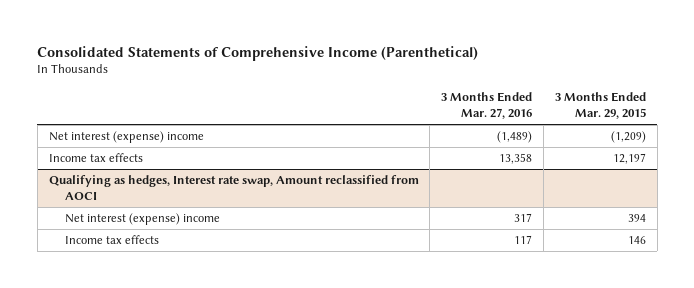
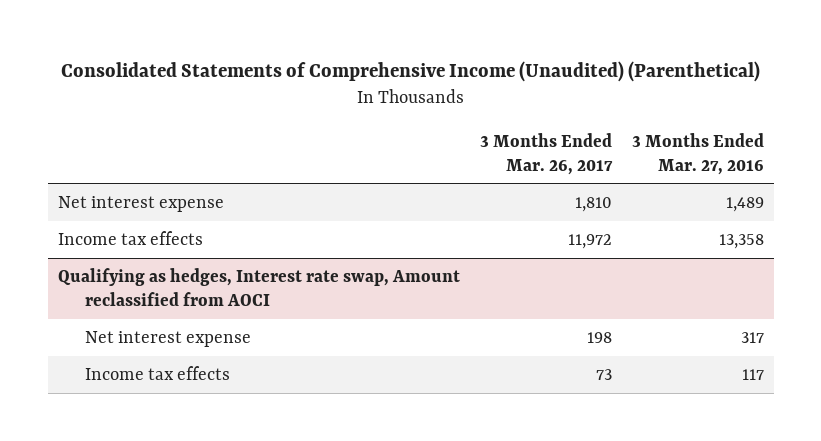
[37,45,479,61] Consolidated Statements of Comprehensive Income (Parenthetical) -> [60,61,760,83] Consolidated Statements of Comprehensive Income (Unaudited) (Parenthetical)
[554,92,646,120] 3 Months Ended Mar. 29, 2015 -> none
none -> [479,132,613,175] 3 Months Ended Mar. 26, 2017
[48,131,204,144] Net interest (expense) income -> [57,195,224,212] Net interest expense
[497,131,533,144] (1,489) -> [725,196,764,212] 1,489
[64,213,220,226] Net interest (expense) income -> [85,330,252,347] Net interest expense

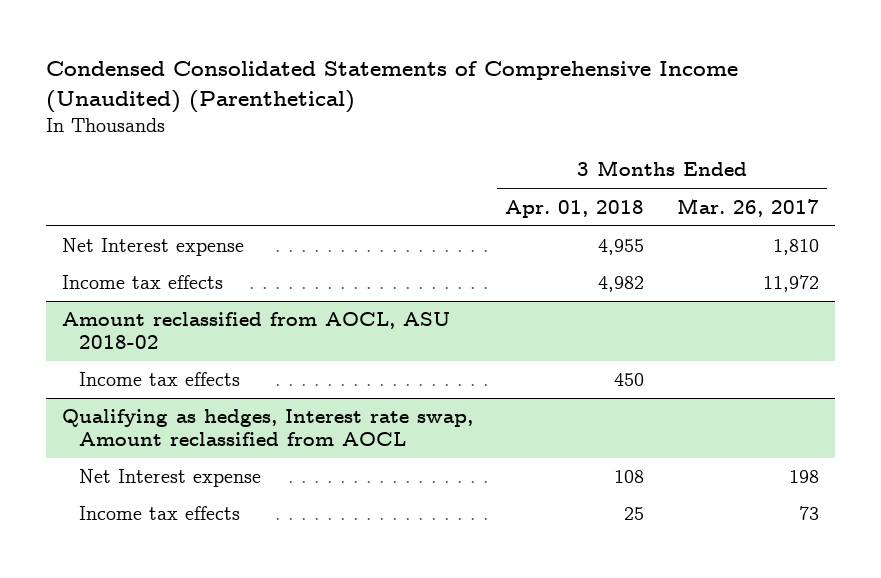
[60,61,760,83] Consolidated Statements of Comprehensive Income (Unaudited) (Parenthetical) -> [45,60,738,113] Condensed Consolidated Statements of Comprehensive Income (Unaudited) (Parenthetical)
[631,132,764,175] 3 Months Ended Mar. 27, 2016 -> none
none -> [505,199,645,218] Apr. 01, 2018
[57,195,224,212] Net interest expense -> [61,238,244,257] Net Interest expense
none -> [61,312,450,349] Amount reclassified from AOCL, ASU 2018-02
none -> [79,372,241,387] Income tax effects
[57,267,460,306] Qualifying as hedges, Interest rate swap, Amount reclassified from AOCI -> [61,409,473,446] Qualifying as hedges, Interest rate swap, Amount reclassified from AOCL
[85,330,252,347] Net interest expense -> [79,469,262,488] Net Interest expense

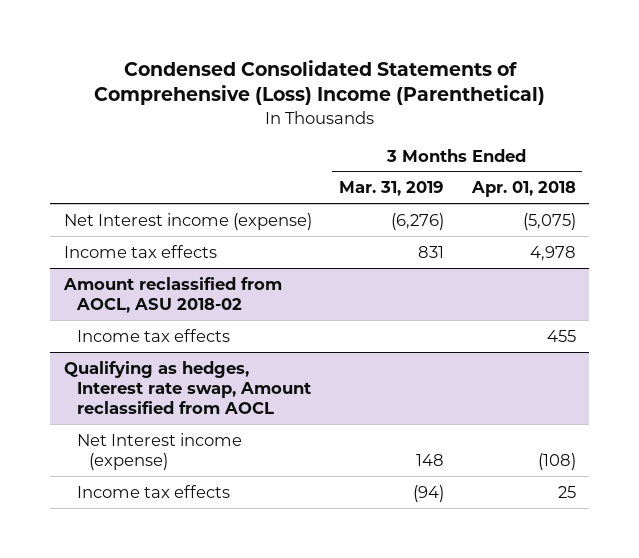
[45,60,738,113] Condensed Consolidated Statements of Comprehensive Income (Unaudited) (Parenthetical) -> [93,59,545,106] Condensed Consolidated Statements of Comprehensive (Loss) Income (Parenthetical)
[676,197,819,217] Mar. 26, 2017 -> none
none -> [339,181,445,197] Mar. 31, 2019
[61,238,244,257] Net Interest expense -> [63,212,312,230] Net Interest income (expense)
[598,239,645,256] 4,955 -> [522,212,576,230] (5,075)
[598,276,645,293] 4,982 -> [529,245,576,261] 4,978
[614,373,645,387] 450 -> [546,329,576,342] 455
[79,469,262,488] Net Interest expense -> [76,432,242,470] Net Interest income (expense)
[614,470,645,484] 108 -> [537,452,576,470] (108)

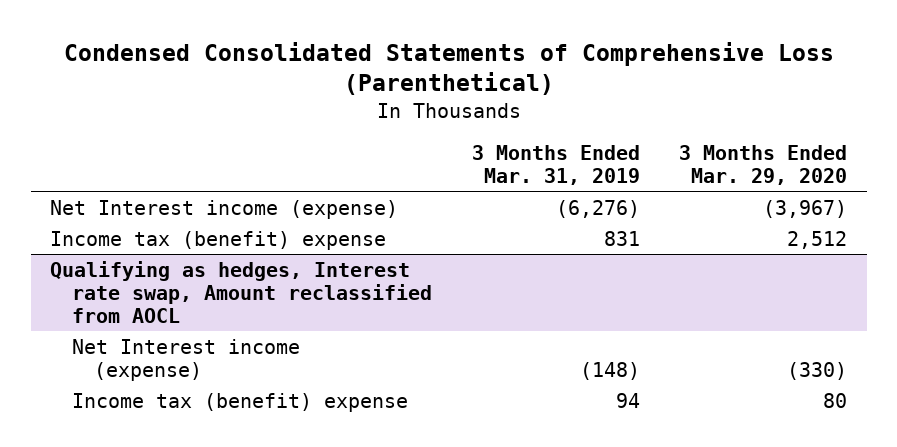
[93,59,545,106] Condensed Consolidated Statements of Comprehensive (Loss) Income (Parenthetical) -> [63,41,834,96] Condensed Consolidated Statements of Comprehensive Loss (Parenthetical)
[470,181,576,198] Apr. 01, 2018 -> none
none -> [679,144,848,186] 3 Months Ended Mar. 29, 2020
[62,276,282,313] Amount reclassified from AOCL, ASU 2018-02 -> none
[76,328,230,342] Income tax effects -> none
[63,244,217,258] Income tax effects -> [50,230,387,250] Income tax (benefit) expense
[416,453,445,466] 148 -> [579,361,640,380] (148)
[76,484,230,498] Income tax effects -> [72,392,409,412] Income tax (benefit) expense
[413,484,445,502] (94) -> [615,392,640,408] 94

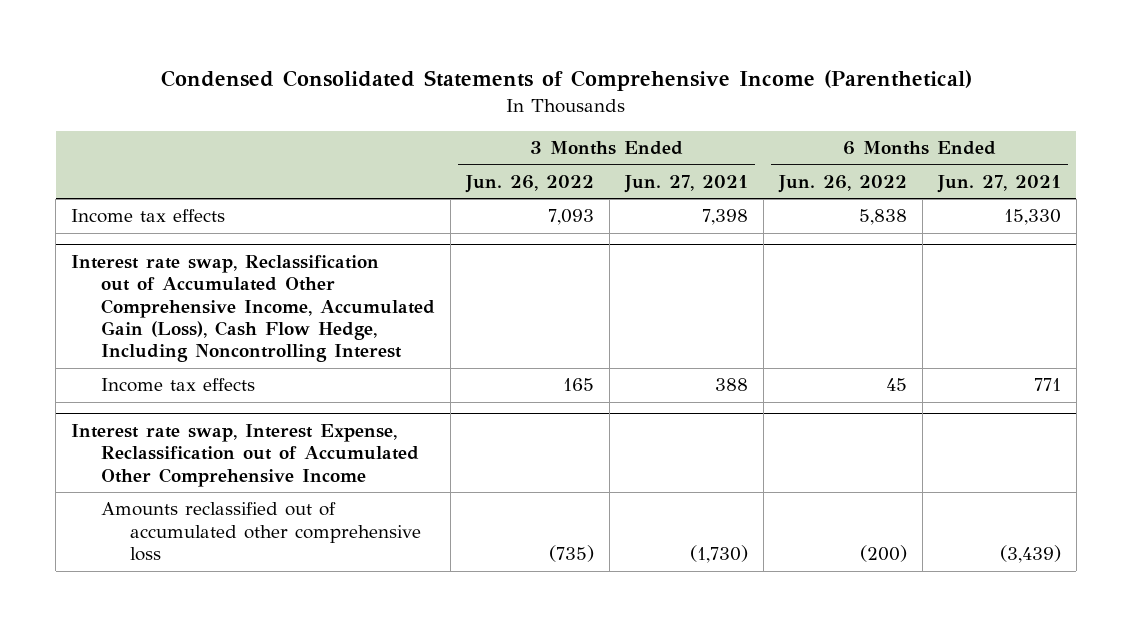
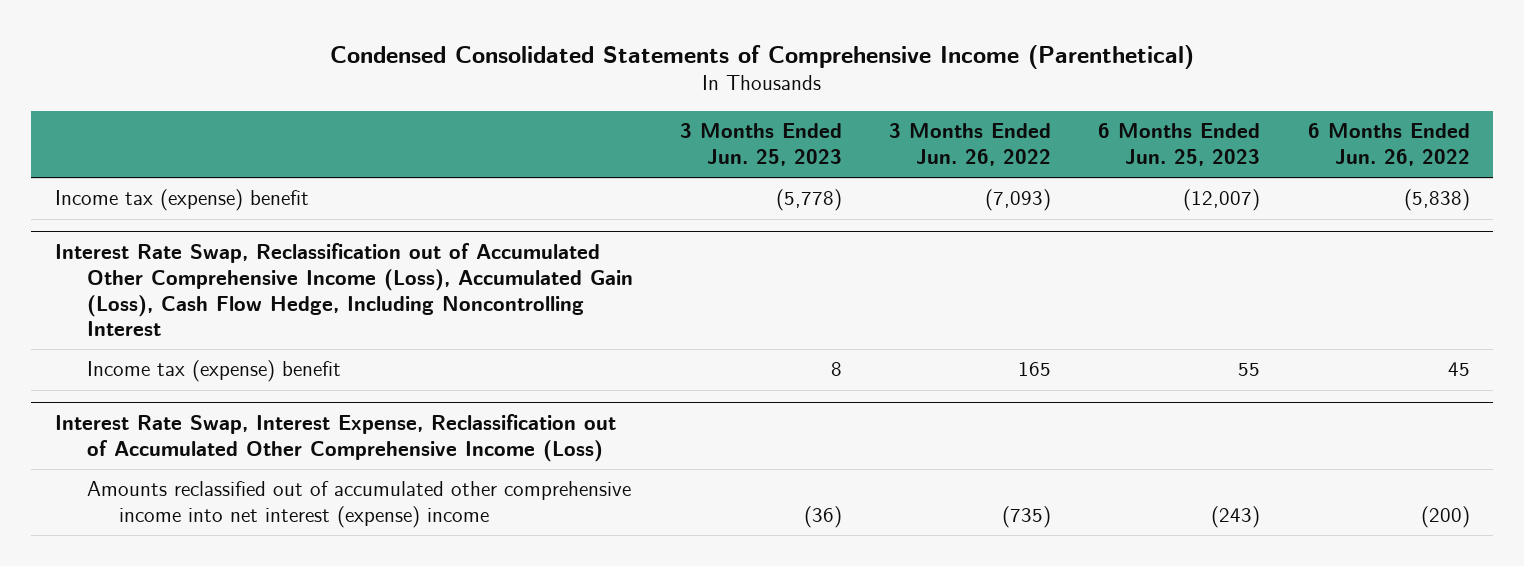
[623,174,748,193] Jun. 27, 2021 -> none
[936,174,1061,193] Jun. 27, 2021 -> none
none -> [679,123,842,166] 3 Months Ended Jun. 25, 2023
none -> [1098,123,1261,166] 6 Months Ended Jun. 25, 2023
[71,209,226,224] Income tax effects -> [54,189,309,212] Income tax (expense) benefit
[547,209,594,226] 7,093 -> [985,189,1052,212] (7,093)
[858,209,907,226] 5,838 -> [1403,189,1470,212] (5,838)
[71,254,435,363] Interest rate swap, Reclassification out of Accumulated Other Comprehensive Income, Accumulated Gain (Loss), Cash Flow Hedge, Including Noncontrolling Interest -> [54,243,633,337] Interest Rate Swap, Reclassification out of Accumulated Other Comprehensive Income (Loss), Accumulated Gain (Loss), Cash Flow Hedge, Including Noncontrolling Interest
[100,378,255,393] Income tax effects -> [86,360,341,383] Income tax (expense) benefit
[71,423,419,487] Interest rate swap, Interest Expense, Reclassification out of Accumulated Other Comprehensive Income -> [54,414,616,462] Interest Rate Swap, Interest Expense, Reclassification out of Accumulated Other Comprehensive Income (Loss)
[100,502,421,562] Amounts reclassified out of accumulated other comprehensive loss -> [86,481,631,529] Amounts reclassified out of accumulated other comprehensive income into net interest (expense) income

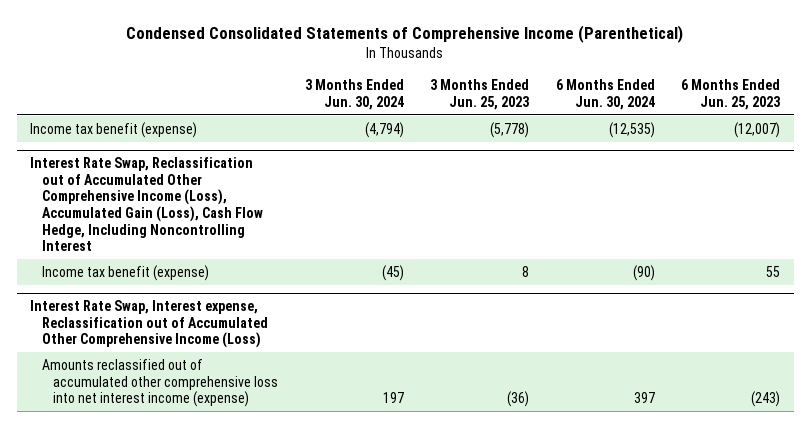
[889,123,1052,166] 3 Months Ended Jun. 26, 2022 -> none
[1307,123,1470,166] 6 Months Ended Jun. 26, 2022 -> none
none -> [304,79,404,110] 3 Months Ended Jun. 30, 2024
none -> [555,79,655,110] 6 Months Ended Jun. 30, 2024
[54,189,309,212] Income tax (expense) benefit -> [30,121,198,138] Income tax benefit (expense)
[86,360,341,383] Income tax (expense) benefit -> [41,264,209,281] Income tax benefit (expense)
[54,414,616,462] Interest Rate Swap, Interest Expense, Reclassification out of Accumulated Other Comprehensive Income (Loss) -> [30,300,268,349] Interest Rate Swap, Interest expense, Reclassification out of Accumulated Other Comprehensive Income (Loss)
[86,481,631,529] Amounts reclassified out of accumulated other comprehensive income into net interest (expense) income -> [41,358,279,408] Amounts reclassified out of accumulated other comprehensive loss into net interest income (expense)

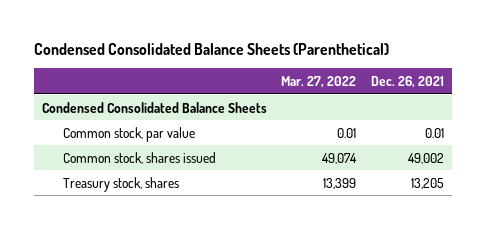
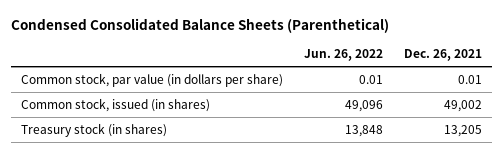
[281,76,357,89] Mar. 27, 2022 -> none
none -> [304,49,384,62] Jun. 26, 2022
[41,101,267,113] Condensed Consolidated Balance Sheets -> none
[62,126,195,142] Common stock, par value -> [21,72,284,87] Common stock, par value (in dollars per share)
[62,151,216,164] Common stock, shares issued -> [21,97,211,112] Common stock, issued (in shares)
[62,176,179,192] Treasury stock, shares -> [21,122,168,137] Treasury stock (in shares)

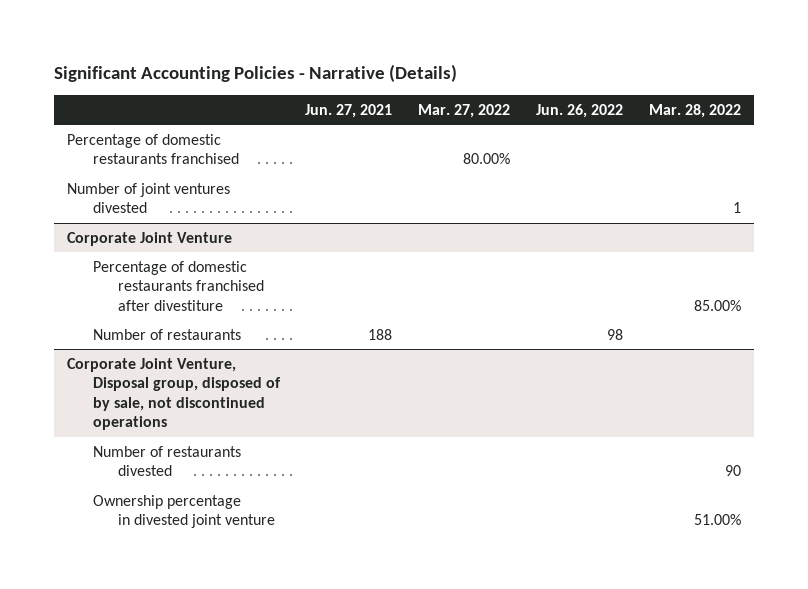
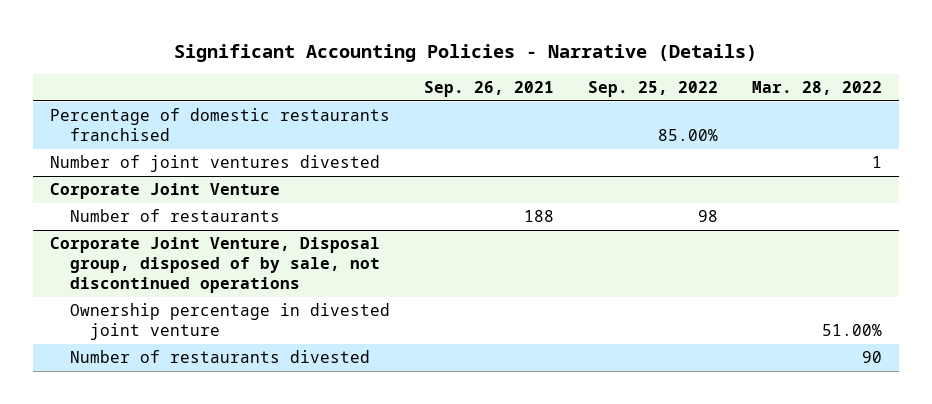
[305,103,393,118] Jun. 27, 2021 -> none
[418,103,511,118] Mar. 27, 2022 -> none
[536,103,624,118] Jun. 26, 2022 -> none
none -> [423,81,554,98] Sep. 26, 2021
none -> [587,81,718,98] Sep. 25, 2022
[92,260,265,311] Percentage of domestic restaurants franchised after divestiture -> none
[92,445,241,477] Number of restaurants divested -> [70,350,371,364] Number of restaurants divested

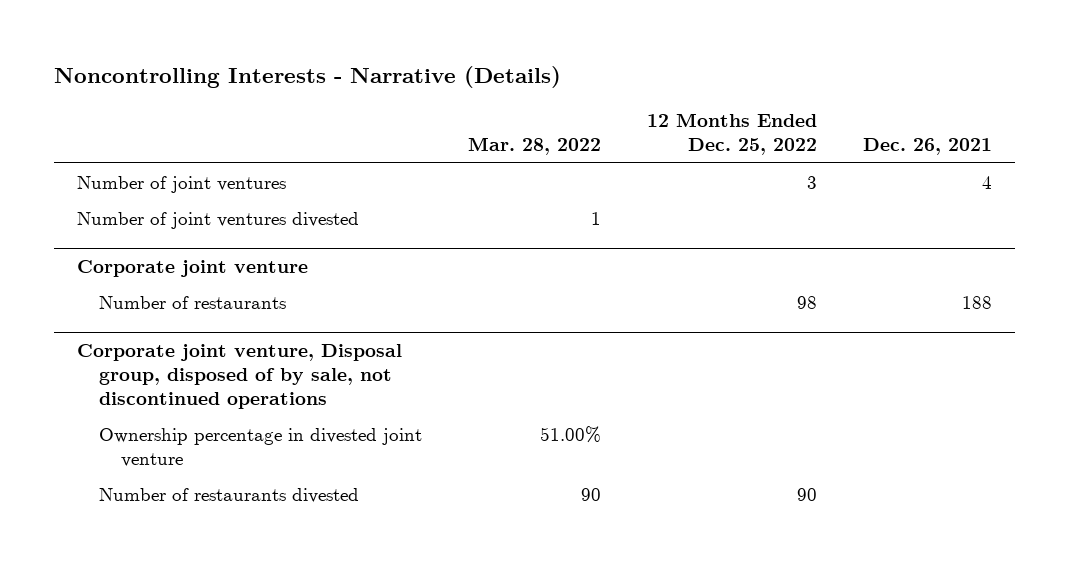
[173,44,757,63] Significant Accounting Policies - Narrative (Details) -> [53,66,561,89] Noncontrolling Interests - Narrative (Details)
[423,81,554,98] Sep. 26, 2021 -> none
[587,81,718,98] Sep. 25, 2022 -> none
none -> [647,113,818,156] 12 Months Ended Dec. 25, 2022
none -> [863,138,993,156] Dec. 26, 2021
[50,108,391,142] Percentage of domestic restaurants franchised -> none
none -> [77,175,287,193] Number of joint ventures
[50,183,281,200] Corporate Joint Venture -> [77,259,309,277] Corporate joint venture
[50,237,381,294] Corporate Joint Venture, Disposal group, disposed of by sale, not discontinued operations -> [77,343,403,409] Corporate joint venture, Disposal group, disposed of by sale, not discontinued operations

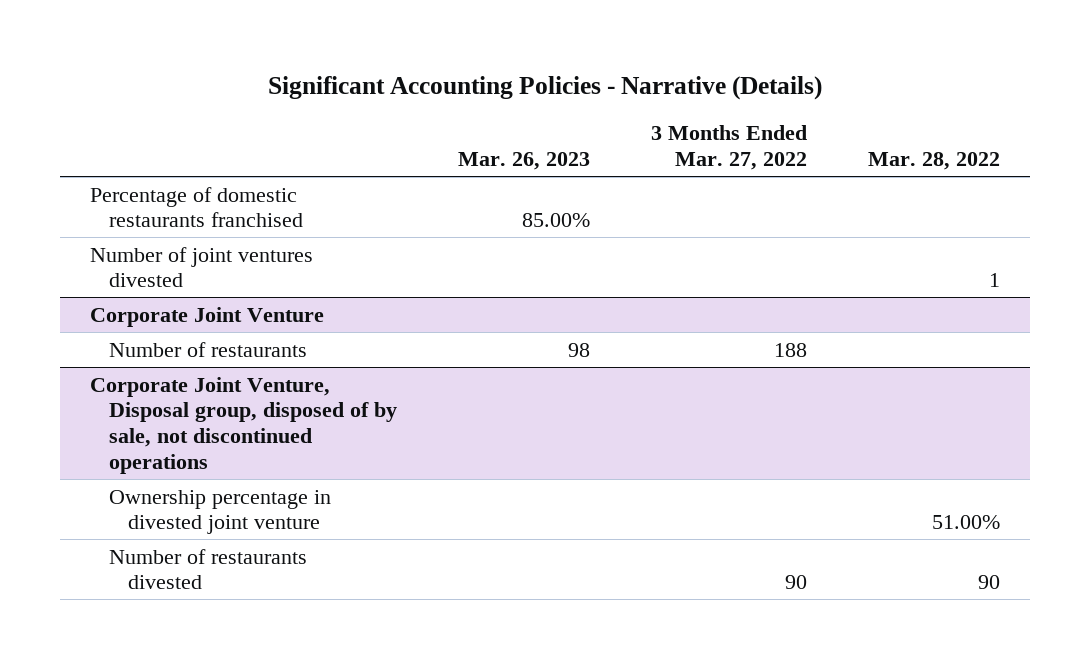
[53,66,561,89] Noncontrolling Interests - Narrative (Details) -> [267,75,822,100] Significant Accounting Policies - Narrative (Details)
[647,113,818,156] 12 Months Ended Dec. 25, 2022 -> none
[863,138,993,156] Dec. 26, 2021 -> none
none -> [457,151,590,170] Mar. 26, 2023
none -> [650,125,807,170] 3 Months Ended Mar. 27, 2022
[77,175,287,193] Number of joint ventures -> none
none -> [90,186,304,228] Percentage of domestic restaurants franchised
[77,259,309,277] Corporate joint venture -> [90,306,325,327] Corporate Joint Venture
[77,343,403,409] Corporate joint venture, Disposal group, disposed of by sale, not discontinued operations -> [90,376,398,474] Corporate Joint Venture, Disposal group, disposed of by sale, not discontinued operations

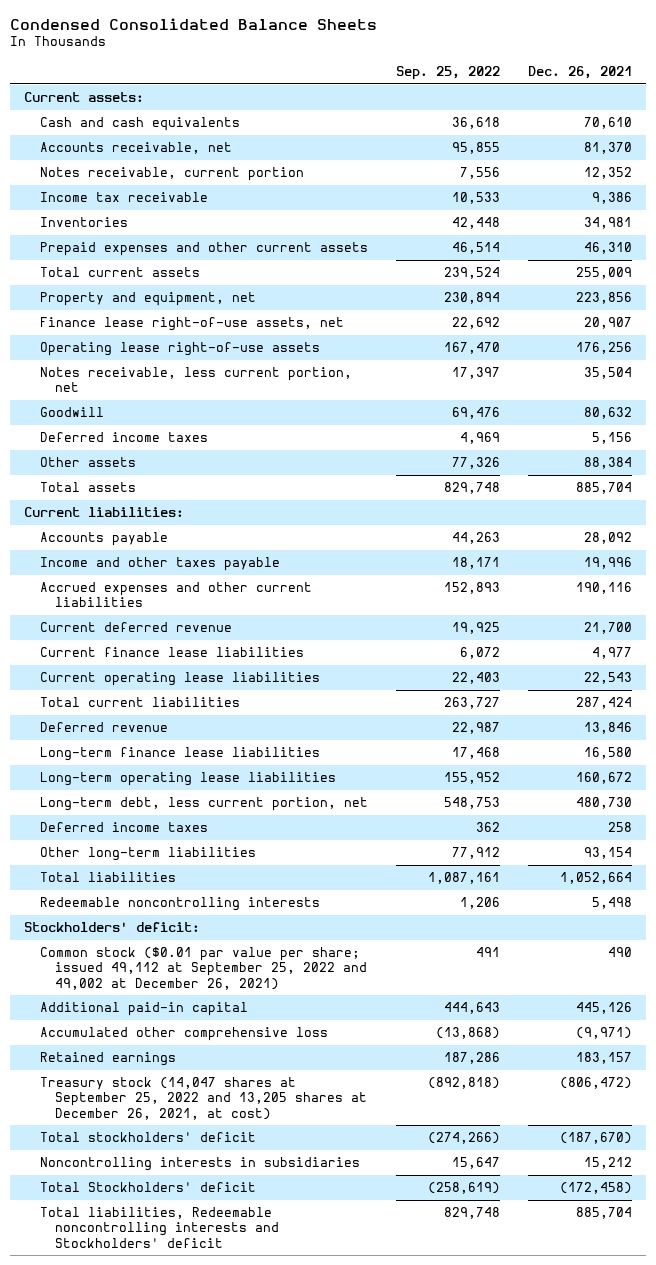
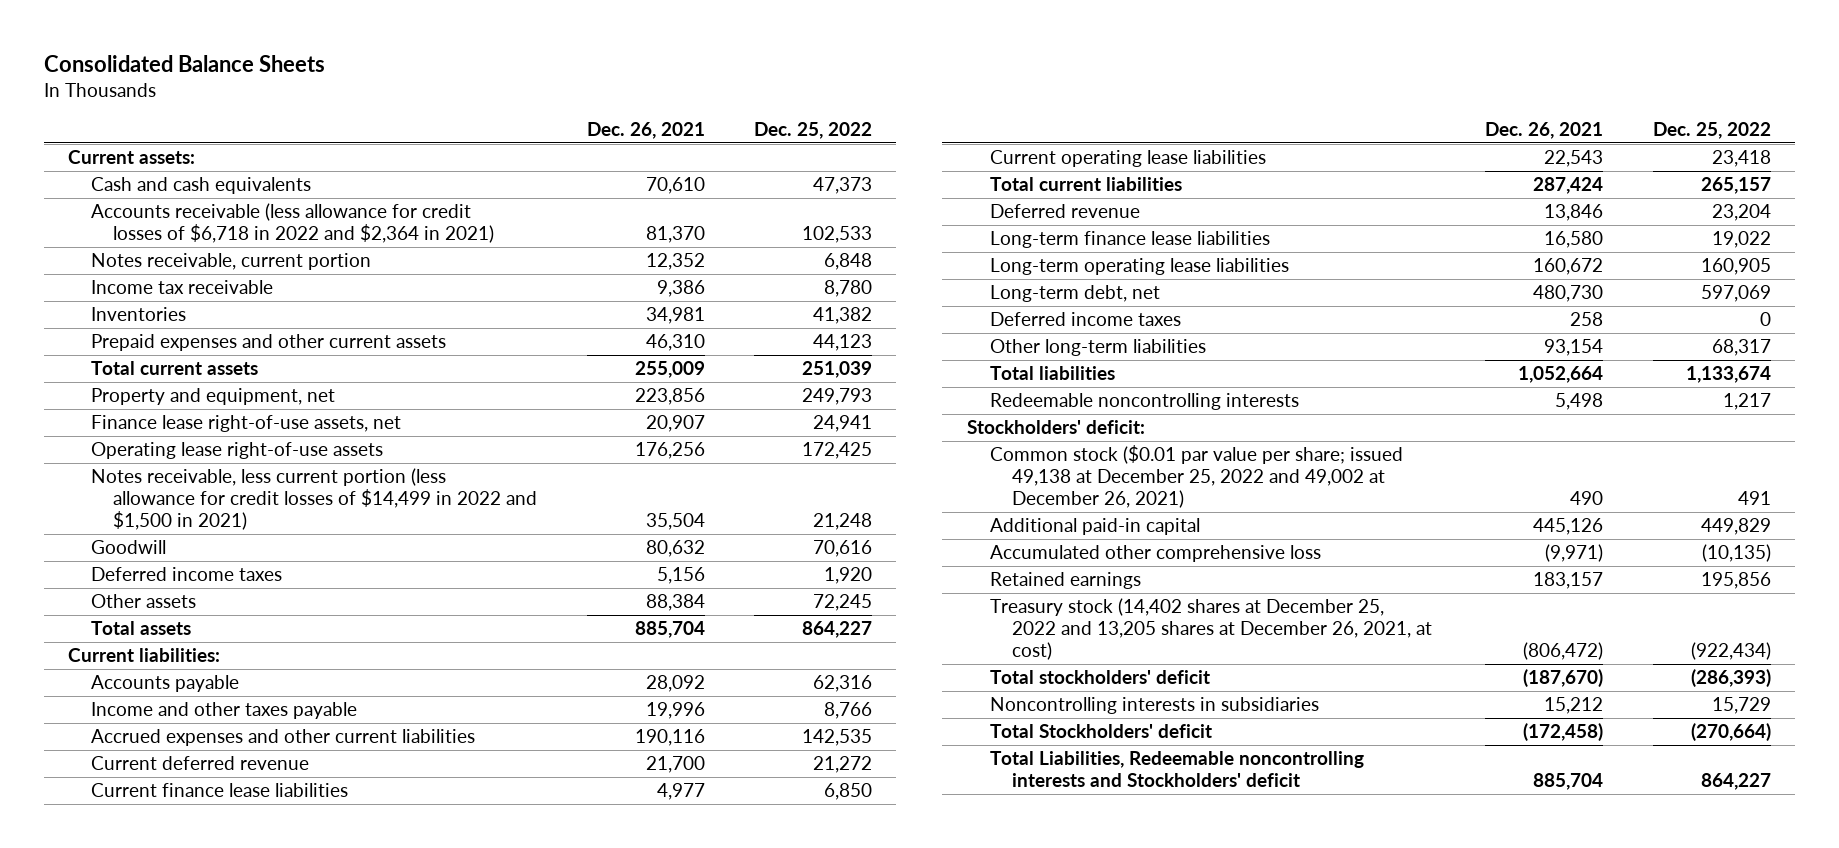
[10,17,378,30] Condensed Consolidated Balance Sheets -> [43,55,325,73] Consolidated Balance Sheets
[395,66,500,81] Sep. 25, 2022 -> none
none -> [753,121,872,139] Dec. 25, 2022
[39,142,232,155] Accounts receivable, net -> [90,203,495,243] Accounts receivable (less allowance for credit losses of $6,718 in 2022 and $2,364 in 2021)
[39,367,352,393] Notes receivable, less current portion, net -> [90,468,538,530] Notes receivable, less current portion (less allowance for credit losses of $14,499 in 2022 and $1,500 in 2021)
[39,797,368,812] Long-term debt, less current portion, net -> [989,285,1160,303] Long-term debt, net
[39,947,367,990] Common stock ($0.01 par value per share; issued 49,112 at September 25, 2022 and 49,002 at December 26, 2021) -> [989,445,1403,508] Common stock ($0.01 par value per share; issued 49,138 at December 25, 2022 and 49,002 at December 26, 2021)
[39,1077,367,1120] Treasury stock (14,047 shares at September 25, 2022 and 13,205 shares at December 26, 2021, at cost) -> [989,598,1433,660] Treasury stock (14,402 shares at December 25, 2022 and 13,205 shares at December 26, 2021, at cost)
[39,1207,279,1248] Total liabilities, Redeemable noncontrolling interests and Stockholders' deficit -> [989,751,1364,787] Total Liabilities, Redeemable noncontrolling interests and Stockholders' deficit

